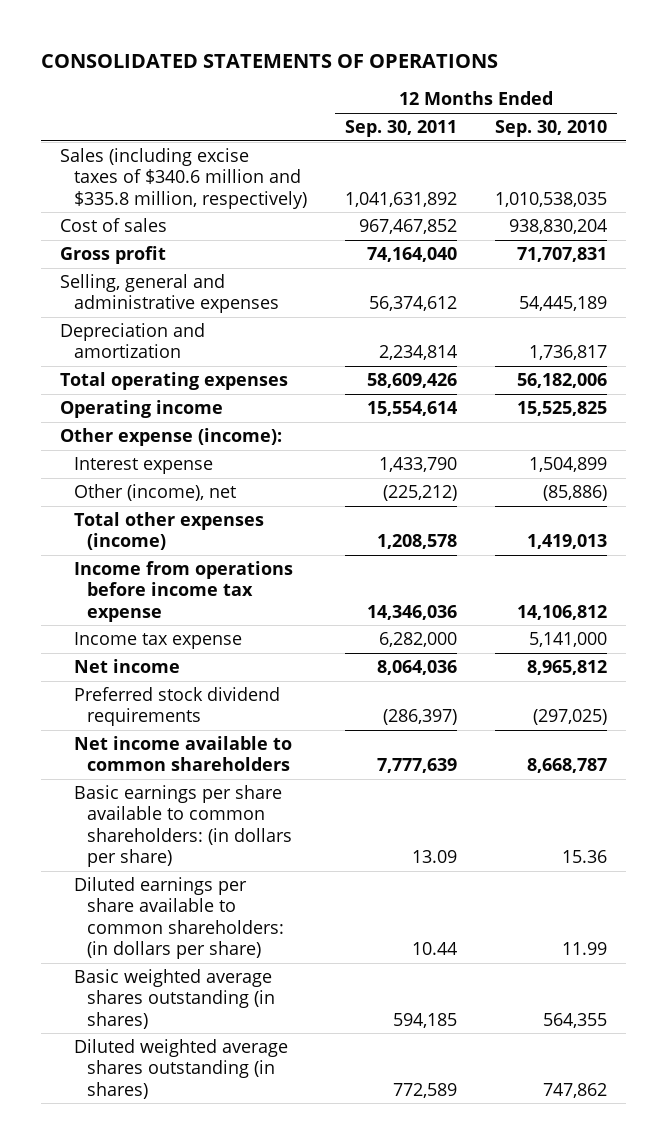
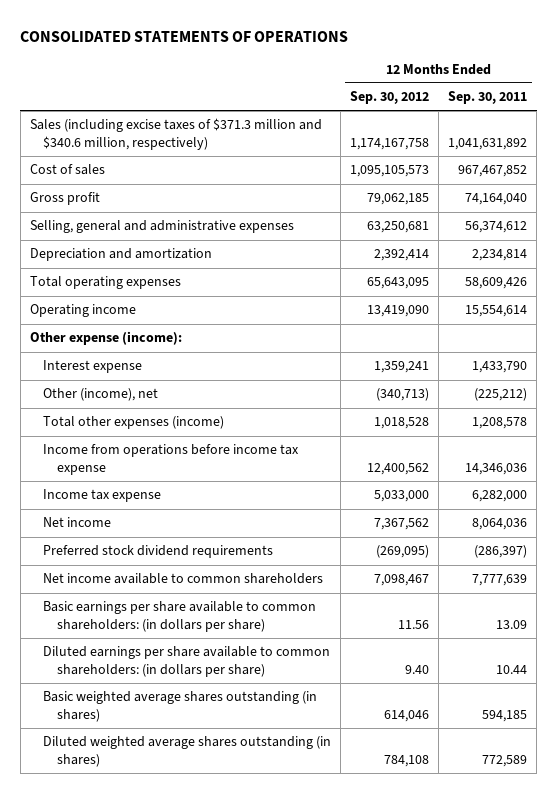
[495,120,608,138] Sep. 30, 2010 -> none
none -> [350,91,430,105] Sep. 30, 2012
[59,148,307,209] Sales (including excise taxes of $340.6 million and $335.8 million, respectively) -> [29,118,322,151] Sales (including excise taxes of $371.3 million and $340.6 million, respectively)

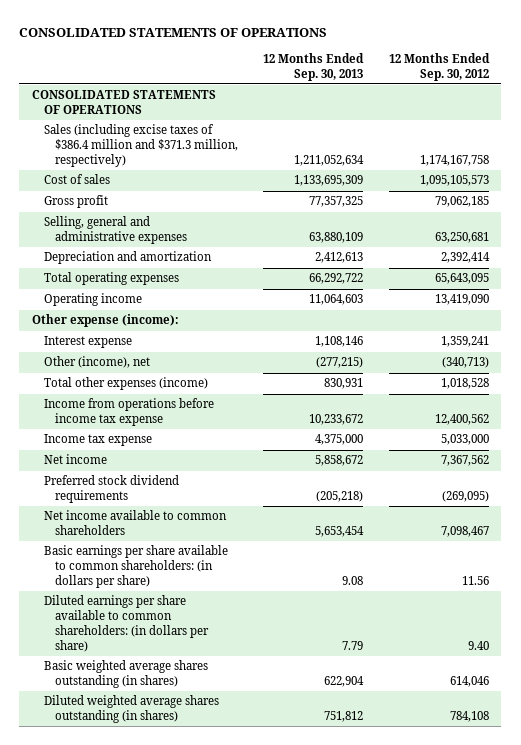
[448,91,528,105] Sep. 30, 2011 -> none
none -> [263,52,365,81] 12 Months Ended Sep. 30, 2013
none -> [32,90,217,115] CONSOLIDATED STATEMENTS OF OPERATIONS
[29,118,322,151] Sales (including excise taxes of $371.3 million and $340.6 million, respectively) -> [43,124,239,167] Sales (including excise taxes of $386.4 million and $371.3 million, respectively)

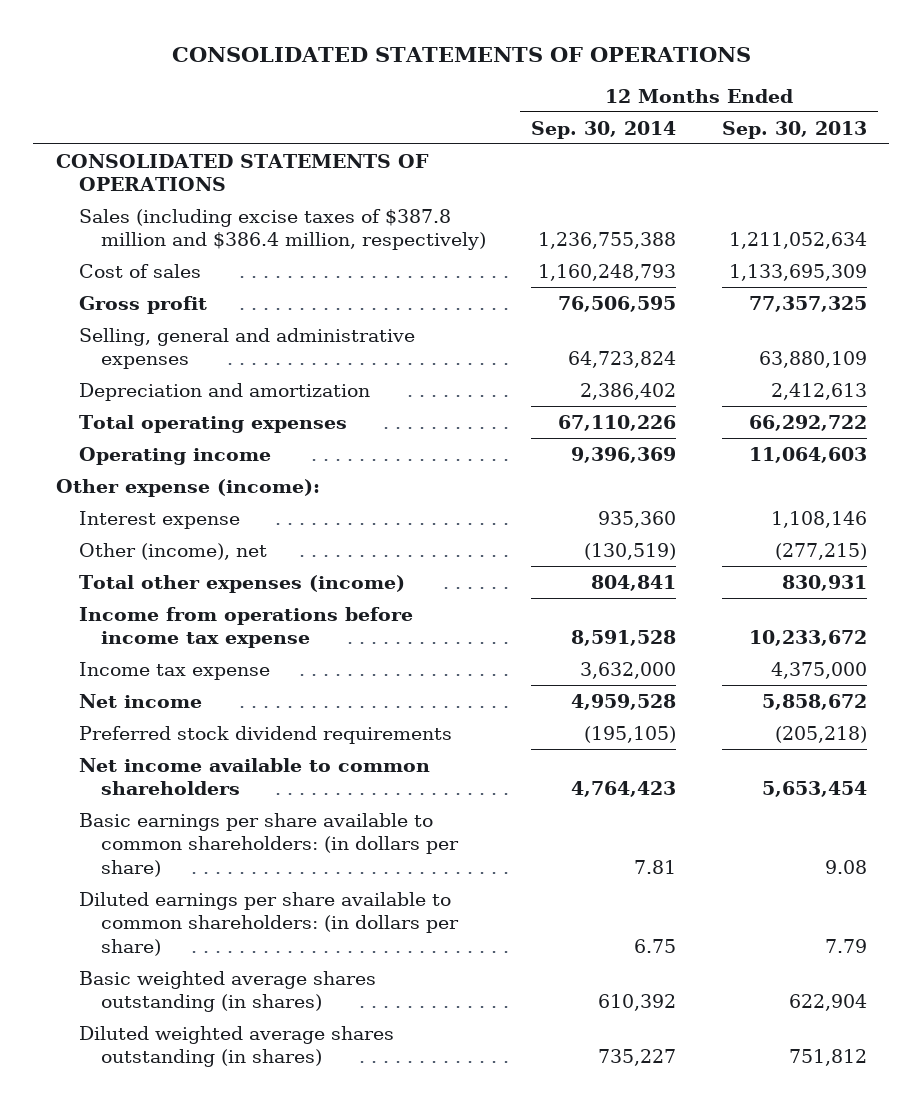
[388,52,490,81] 12 Months Ended Sep. 30, 2012 -> none
none -> [531,120,677,139] Sep. 30, 2014
[43,124,239,167] Sales (including excise taxes of $386.4 million and $371.3 million, respectively) -> [78,208,487,251] Sales (including excise taxes of $387.8 million and $386.4 million, respectively)

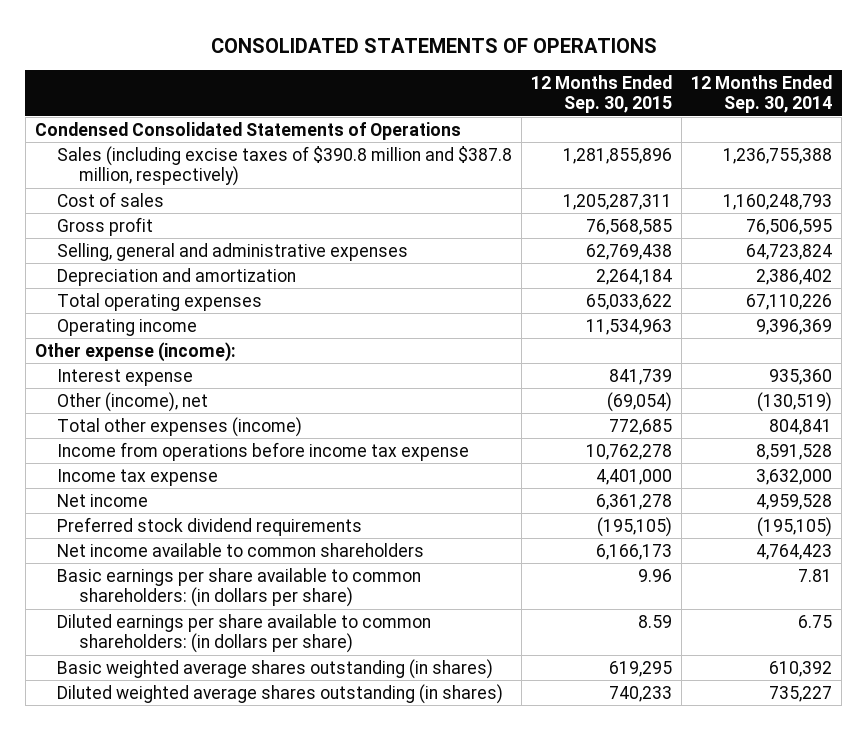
[721,120,867,139] Sep. 30, 2013 -> none
none -> [531,75,673,114] 12 Months Ended Sep. 30, 2015
[55,153,429,192] CONSOLIDATED STATEMENTS OF OPERATIONS -> [34,121,461,140] Condensed Consolidated Statements of Operations
[78,208,487,251] Sales (including excise taxes of $387.8 million and $386.4 million, respectively) -> [57,145,513,187] Sales (including excise taxes of $390.8 million and $387.8 million, respectively)

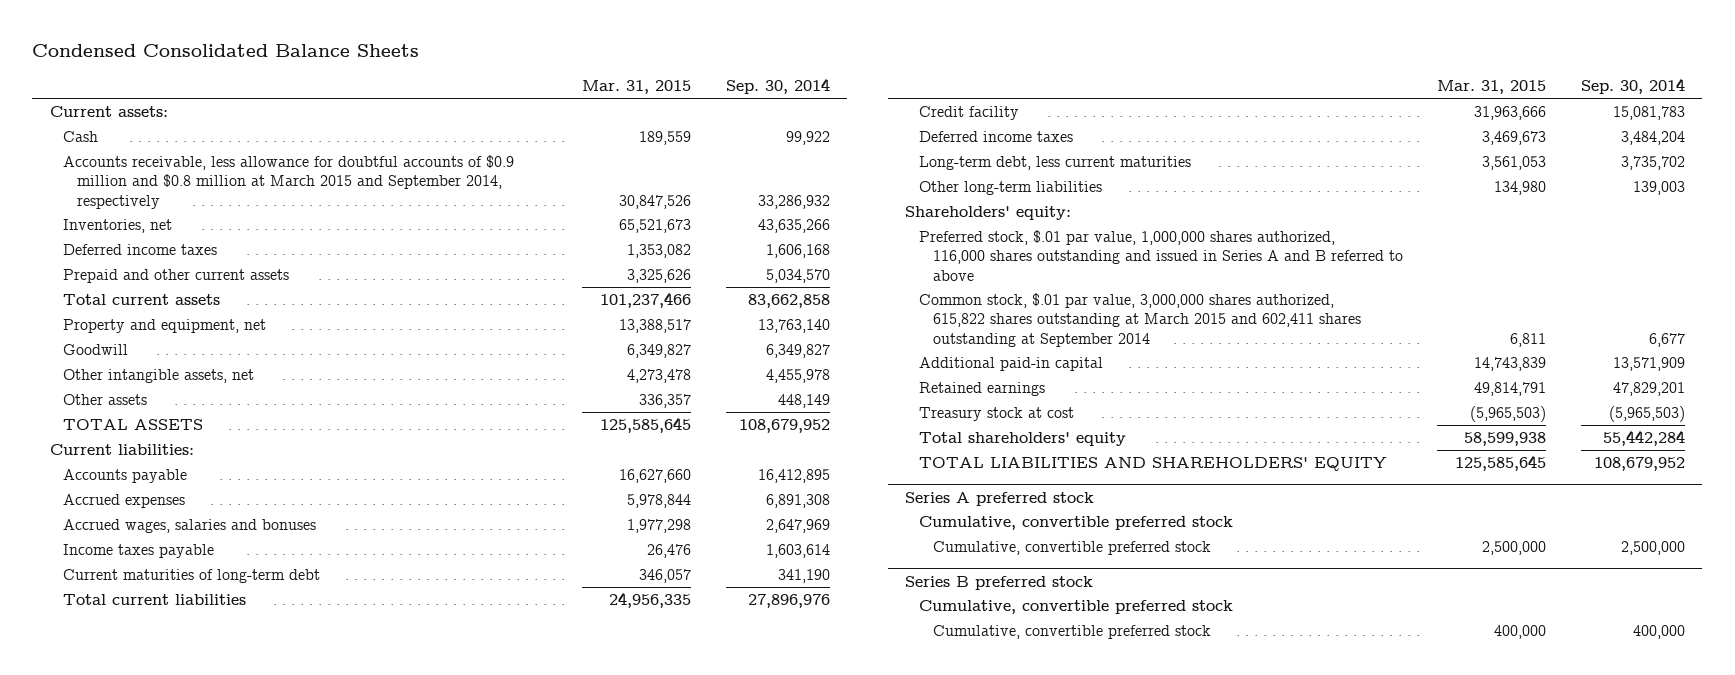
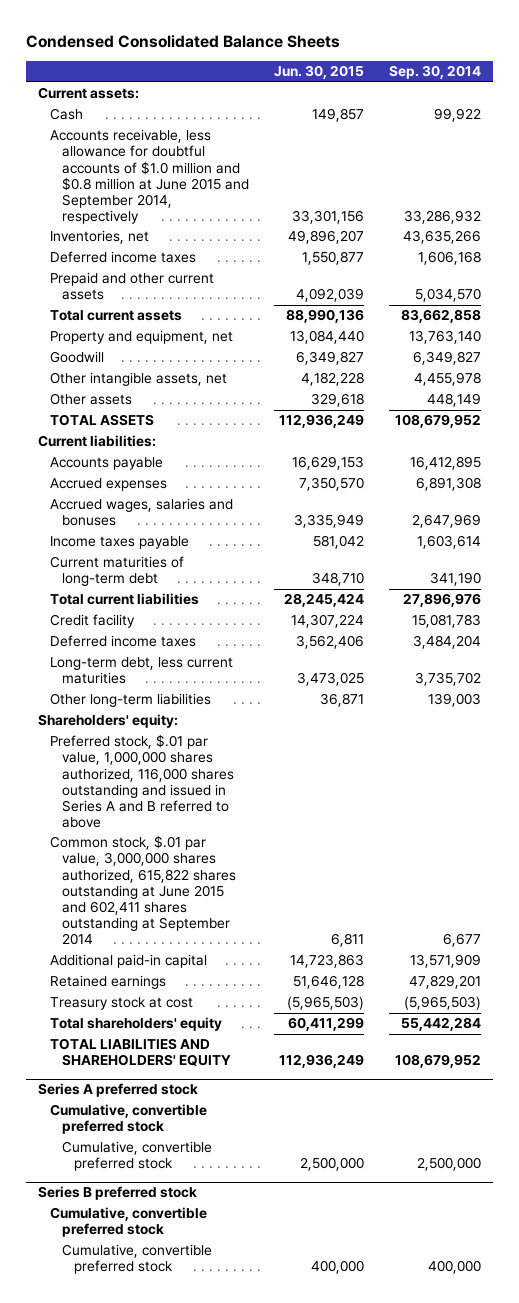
[582,80,692,95] Mar. 31, 2015 -> none
none -> [273,65,364,80] Jun. 30, 2015
[63,154,515,209] Accounts receivable, less allowance for doubtful accounts of $0.9 million and $0.8 million at March 2015 and September 2014, respectively -> [50,129,250,225] Accounts receivable, less allowance for doubtful accounts of $1.0 million and $0.8 million at June 2015 and September 2014, respectively
[918,292,1361,347] Common stock, $.01 par value, 3,000,000 shares authorized, 615,822 shares outstanding at March 2015 and 602,411 shares outstanding at September 2014 -> [50,835,237,946] Common stock, $.01 par value, 3,000,000 shares authorized, 615,822 shares outstanding at June 2015 and 602,411 shares outstanding at September 2014

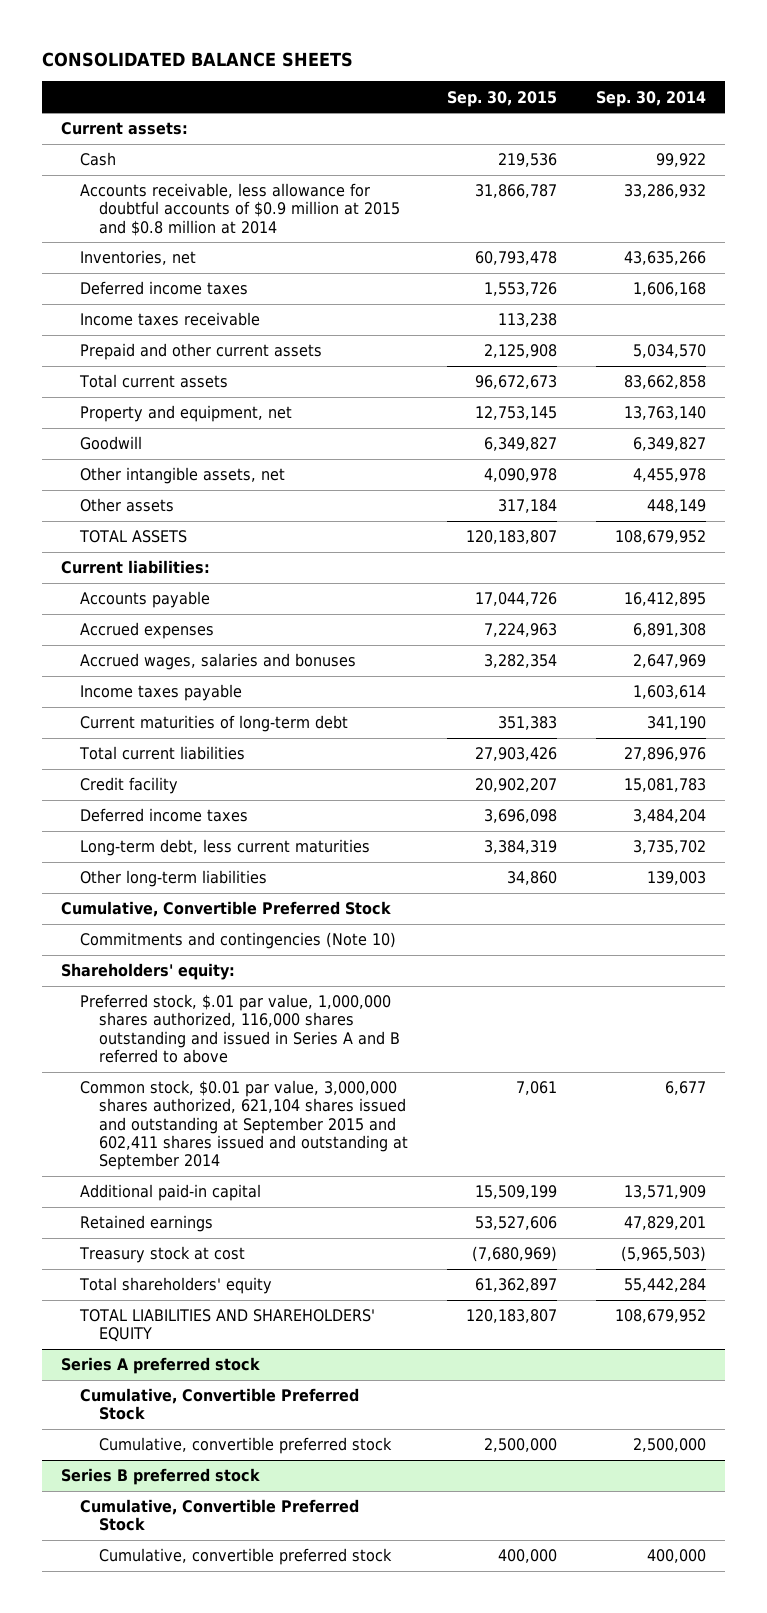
[25,35,340,49] Condensed Consolidated Balance Sheets -> [41,51,353,67] CONSOLIDATED BALANCE SHEETS
[273,65,364,80] Jun. 30, 2015 -> none
none -> [446,90,557,107] Sep. 30, 2015
[50,129,250,225] Accounts receivable, less allowance for doubtful accounts of $1.0 million and $0.8 million at June 2015 and September 2014, respectively -> [80,183,401,236] Accounts receivable, less allowance for doubtful accounts of $0.9 million at 2015 and $0.8 million at 2014
none -> [80,312,261,327] Income taxes receivable
none -> [61,901,392,918] Cumulative, Convertible Preferred Stock
none -> [80,932,397,950] Commitments and contingencies (Note 10)
[50,835,237,946] Common stock, $.01 par value, 3,000,000 shares authorized, 615,822 shares outstanding at June 2015 and 602,411 shares outstanding at September 2014 -> [80,1080,409,1171] Common stock, $0.01 par value, 3,000,000 shares authorized, 621,104 shares issued and outstanding at September 2015 and 602,411 shares issued and outstanding at September 2014
[50,1104,208,1135] Cumulative, convertible preferred stock -> [80,1388,360,1421] Cumulative, Convertible Preferred Stock
[50,1207,208,1238] Cumulative, convertible preferred stock -> [80,1499,360,1532] Cumulative, Convertible Preferred Stock

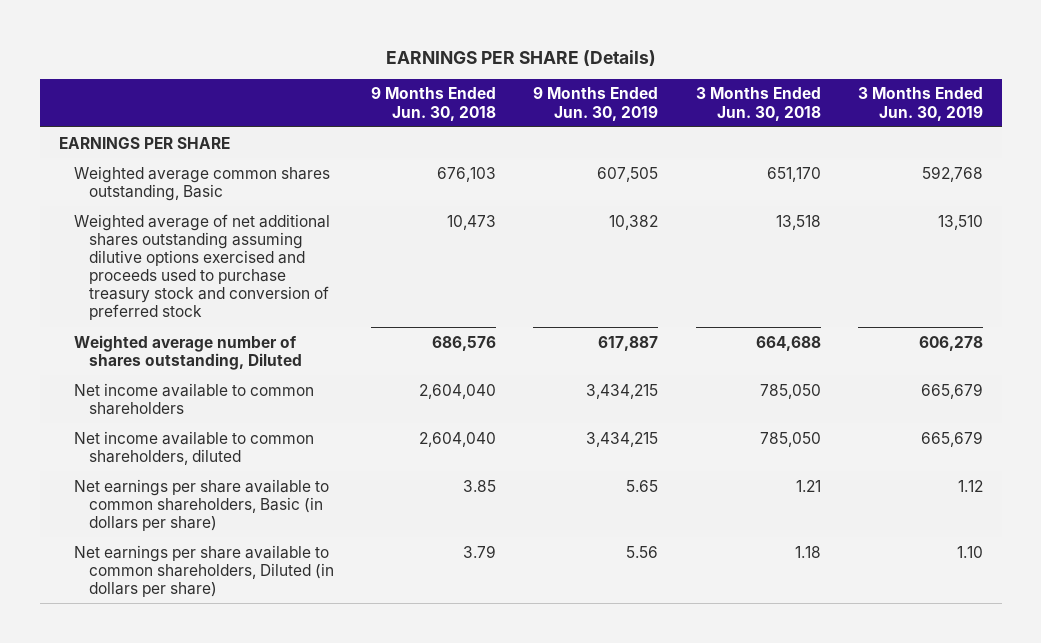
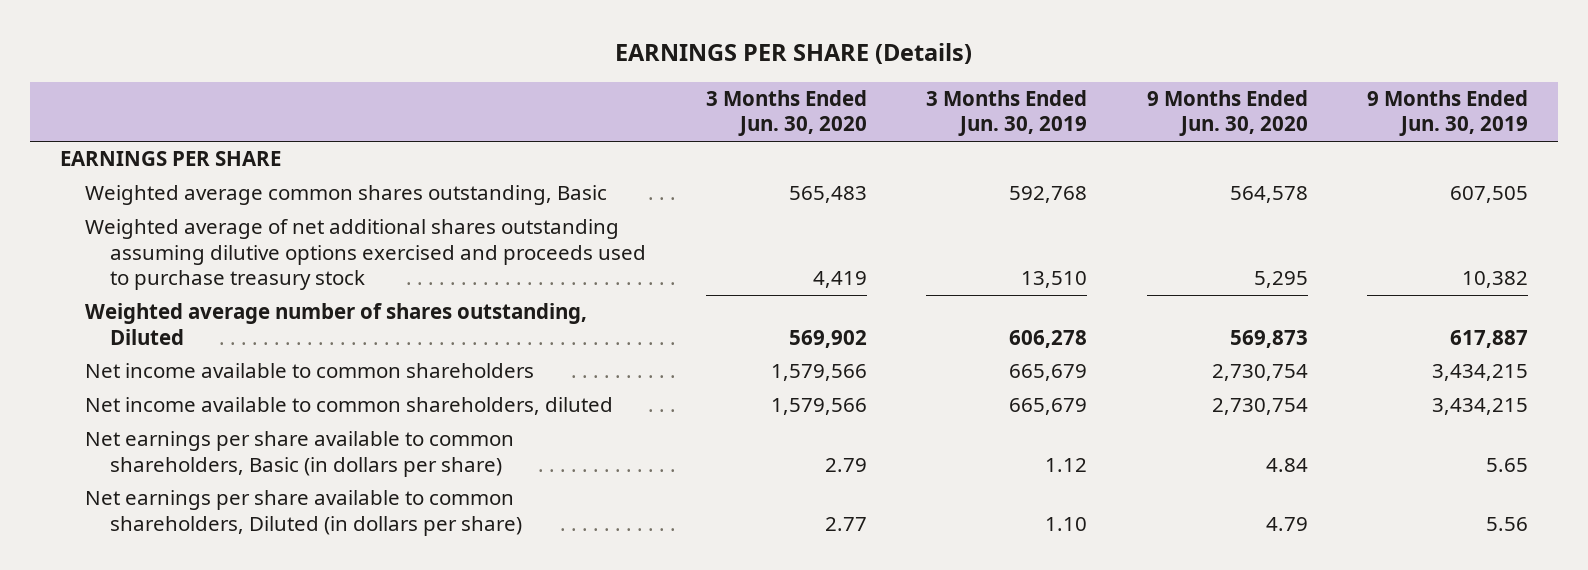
[371,87,497,121] 9 Months Ended Jun. 30, 2018 -> none
[695,87,821,121] 3 Months Ended Jun. 30, 2018 -> none
none -> [705,90,867,137] 3 Months Ended Jun. 30, 2020
none -> [1146,90,1308,137] 9 Months Ended Jun. 30, 2020
[73,213,330,321] Weighted average of net additional shares outstanding assuming dilutive options exercised and proceeds used to purchase treasury stock and conversion of preferred stock -> [84,219,647,291] Weighted average of net additional shares outstanding assuming dilutive options exercised and proceeds used to purchase treasury stock

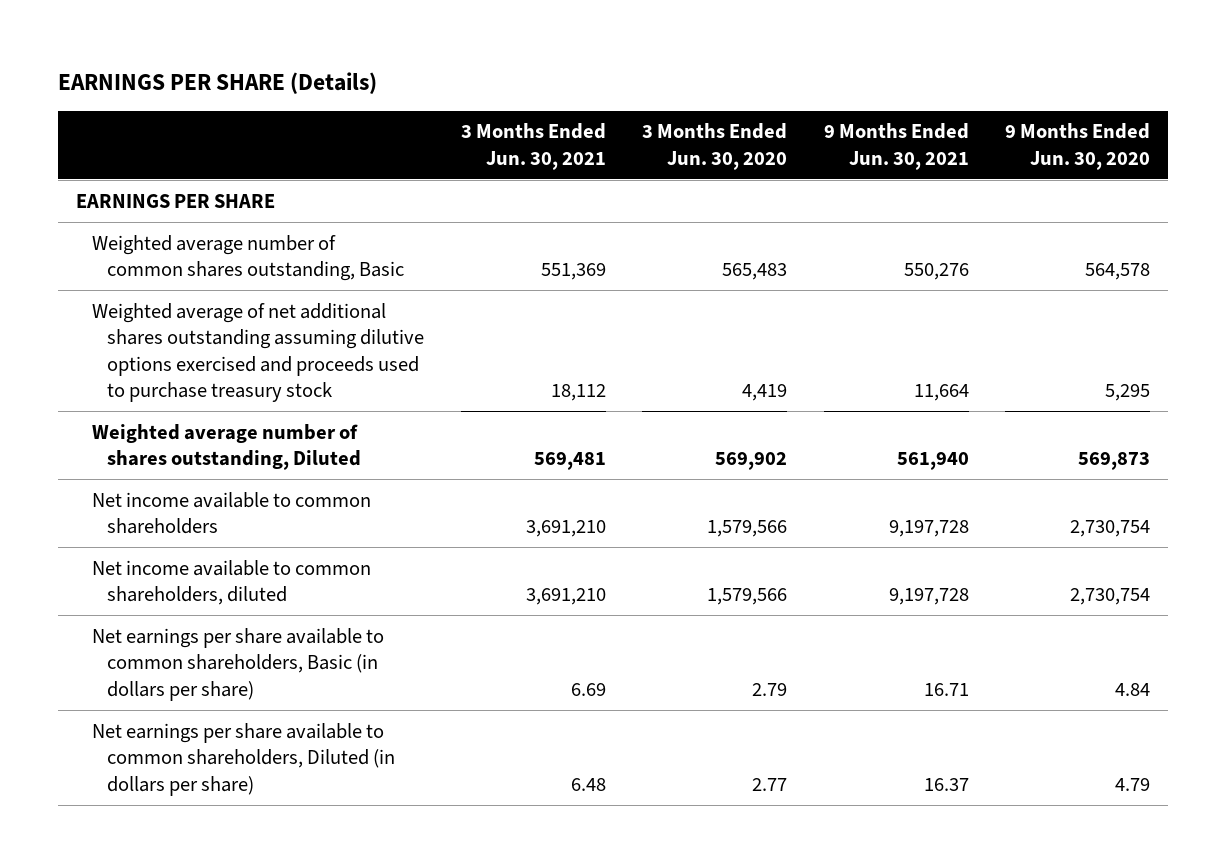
[926,90,1088,137] 3 Months Ended Jun. 30, 2019 -> none
[1367,90,1529,137] 9 Months Ended Jun. 30, 2019 -> none
none -> [460,123,606,170] 3 Months Ended Jun. 30, 2021
none -> [823,123,969,170] 9 Months Ended Jun. 30, 2021
[84,185,607,206] Weighted average common shares outstanding, Basic -> [91,234,405,282] Weighted average number of common shares outstanding, Basic

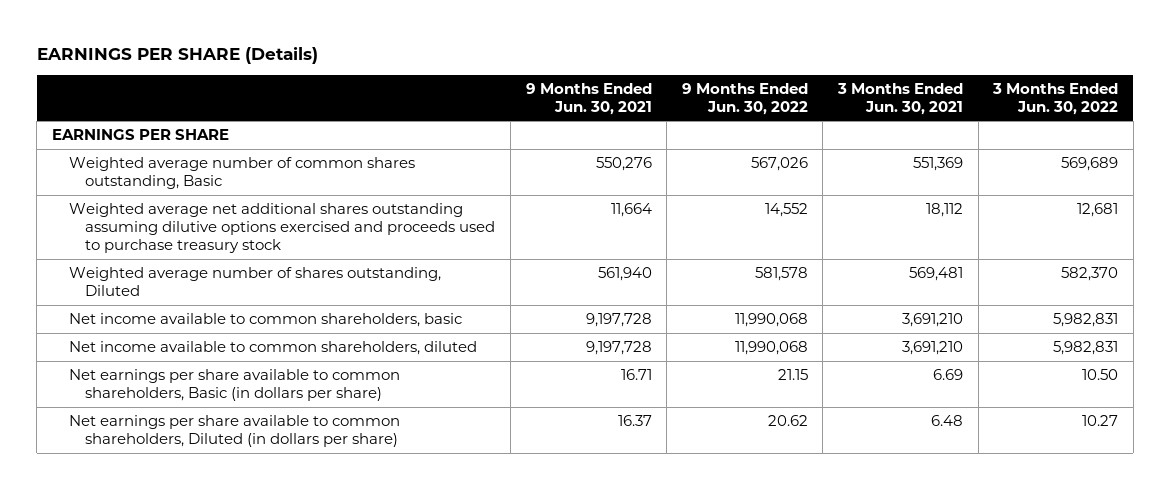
[642,123,788,170] 3 Months Ended Jun. 30, 2020 -> none
[1005,123,1151,170] 9 Months Ended Jun. 30, 2020 -> none
none -> [681,82,808,115] 9 Months Ended Jun. 30, 2022
none -> [992,82,1119,115] 3 Months Ended Jun. 30, 2022
[91,302,425,403] Weighted average of net additional shares outstanding assuming dilutive options exercised and proceeds used to purchase treasury stock -> [68,203,496,254] Weighted average net additional shares outstanding assuming dilutive options exercised and proceeds used to purchase treasury stock
[91,491,371,535] Net income available to common shareholders -> [68,313,462,328] Net income available to common shareholders, basic

